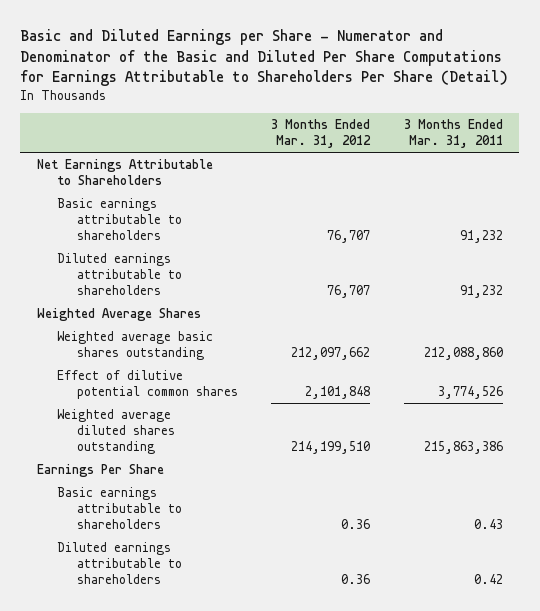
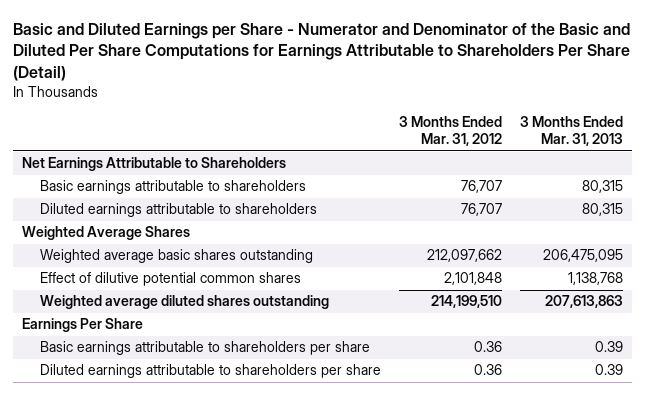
[403,119,503,149] 3 Months Ended Mar. 31, 2011 -> none
none -> [520,116,624,147] 3 Months Ended Mar. 31, 2013
[57,486,183,530] Basic earnings attributable to shareholders -> [39,341,370,356] Basic earnings attributable to shareholders per share
[57,541,183,585] Diluted earnings attributable to shareholders -> [39,364,381,379] Diluted earnings attributable to shareholders per share

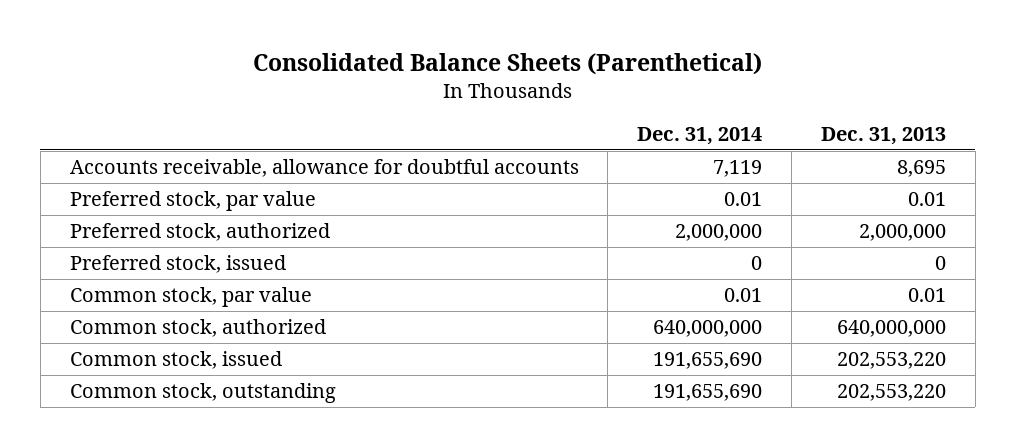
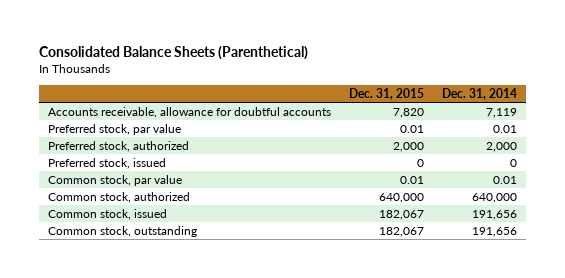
[820,126,946,145] Dec. 31, 2013 -> none
none -> [348,88,424,101] Dec. 31, 2015
[675,224,763,242] 2,000,000 -> [486,141,518,152] 2,000
[653,320,763,338] 640,000,000 -> [472,192,518,203] 640,000
[653,352,763,370] 191,655,690 -> [472,209,518,220] 191,656
[653,384,763,402] 191,655,690 -> [472,226,518,237] 191,656

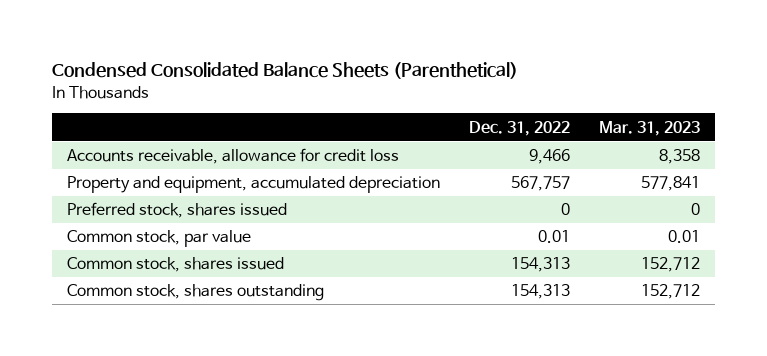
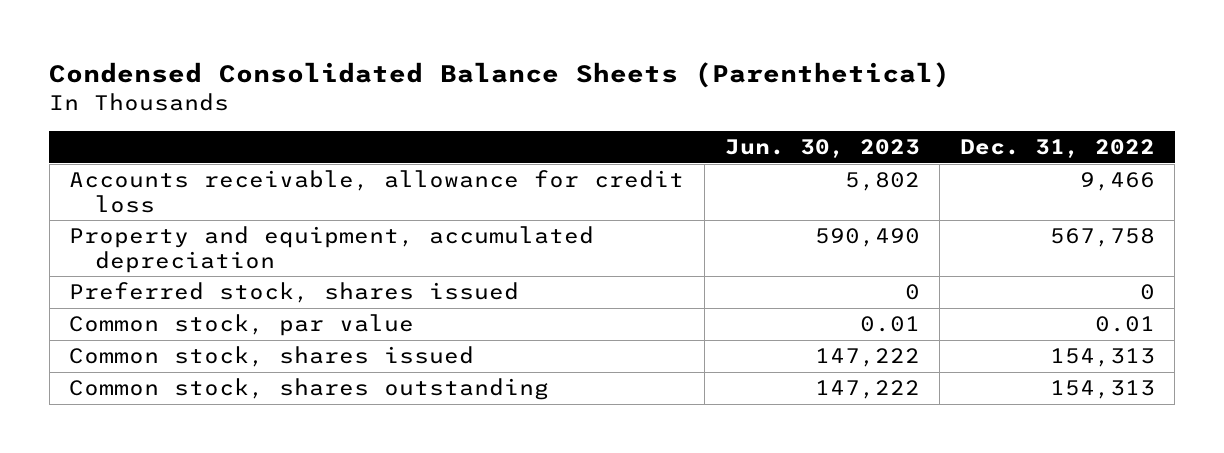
[599,120,701,136] Mar. 31, 2023 -> none
none -> [724,139,920,159] Jun. 30, 2023
[510,176,570,192] 567,757 -> [1049,228,1155,248] 567,758

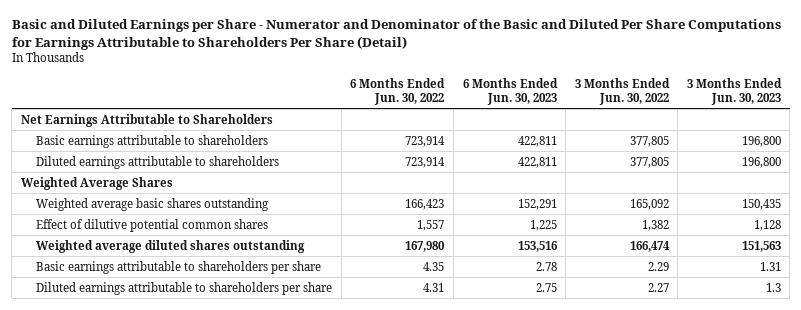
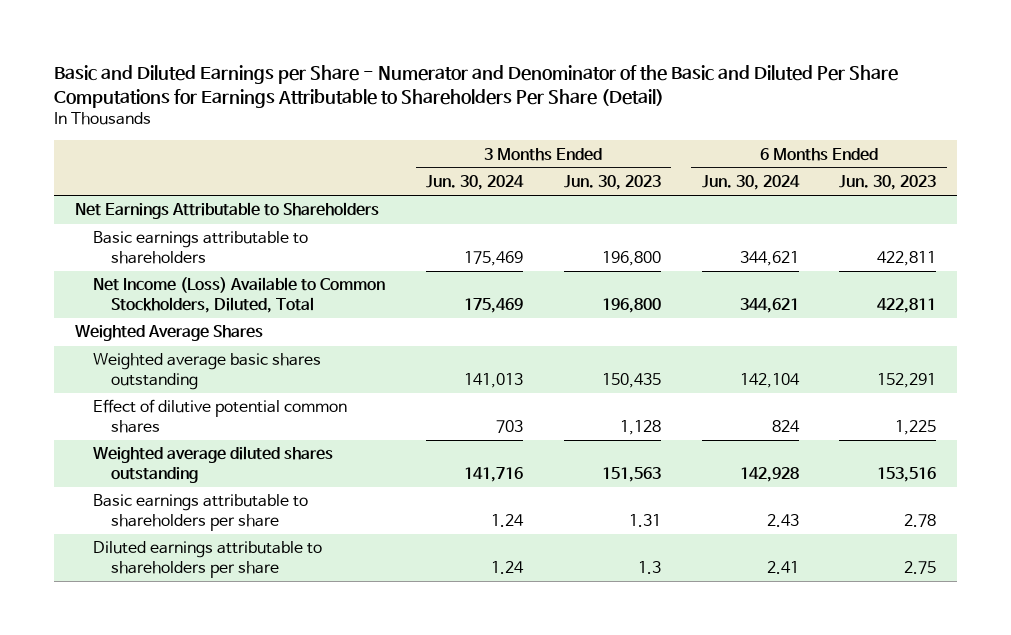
[350,77,446,105] 6 Months Ended Jun. 30, 2022 -> none
[574,77,670,105] 3 Months Ended Jun. 30, 2022 -> none
none -> [425,175,524,191] Jun. 30, 2024
none -> [701,175,800,191] Jun. 30, 2024
[36,155,280,169] Diluted earnings attributable to shareholders -> [93,277,386,314] Net Income (Loss) Available to Common Stockholders, Diluted, Total

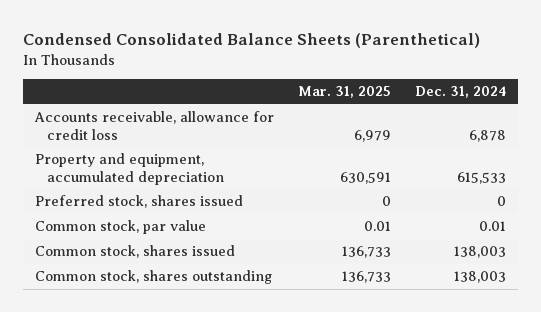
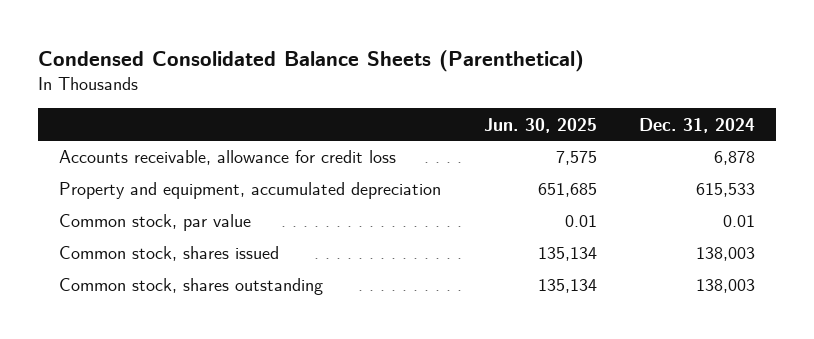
[298,86,392,99] Mar. 31, 2025 -> none
none -> [483,117,597,133] Jun. 30, 2025
[35,195,244,209] Preferred stock, shares issued -> none

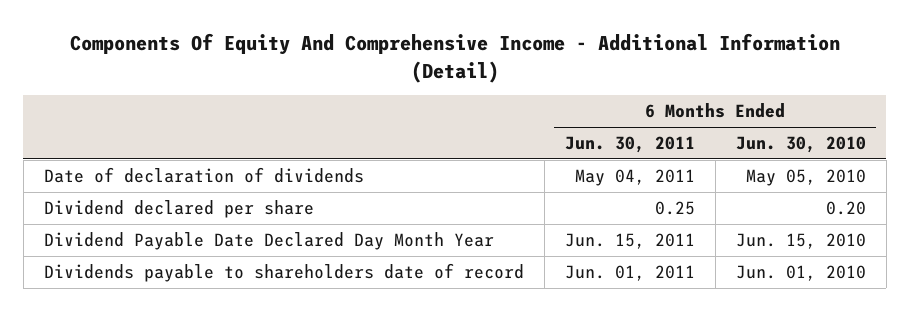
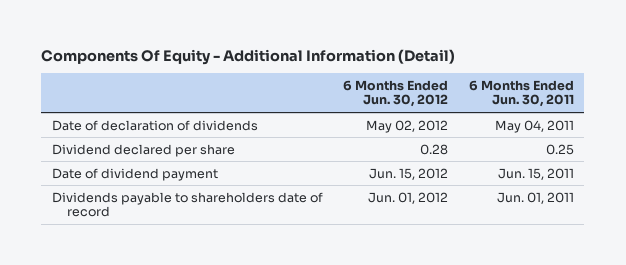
[69,33,840,83] Components Of Equity And Comprehensive Income - Additional Information (Detail) -> [41,48,456,65] Components Of Equity - Additional Information (Detail)
[735,136,866,154] Jun. 30, 2010 -> none
none -> [343,79,449,108] 6 Months Ended Jun. 30, 2012
[43,232,494,251] Dividend Payable Date Declared Day Month Year -> [51,167,218,181] Date of dividend payment

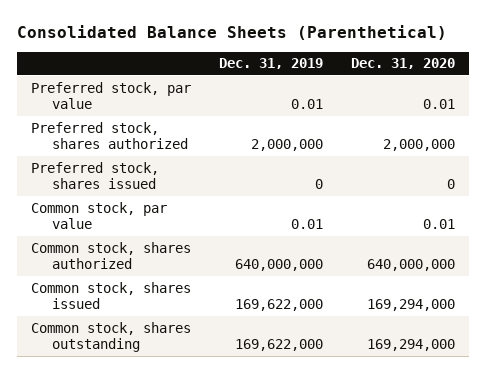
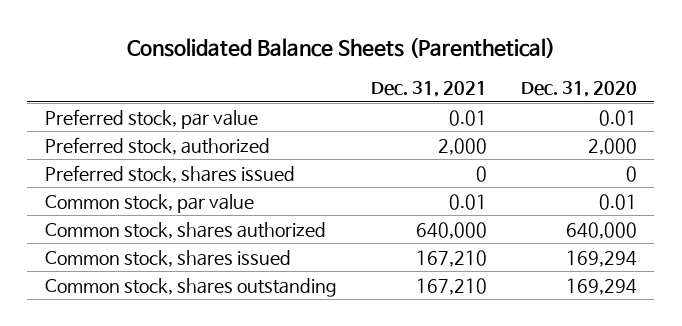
[218,58,323,70] Dec. 31, 2019 -> none
none -> [370,81,487,98] Dec. 31, 2021
[30,121,188,150] Preferred stock, shares authorized -> [44,136,270,155] Preferred stock, authorized
[382,139,455,152] 2,000,000 -> [588,137,638,155] 2,000
[366,259,455,272] 640,000,000 -> [566,221,638,239] 640,000
[366,299,455,312] 169,294,000 -> [566,249,638,267] 169,294
[366,339,455,352] 169,294,000 -> [566,277,638,295] 169,294

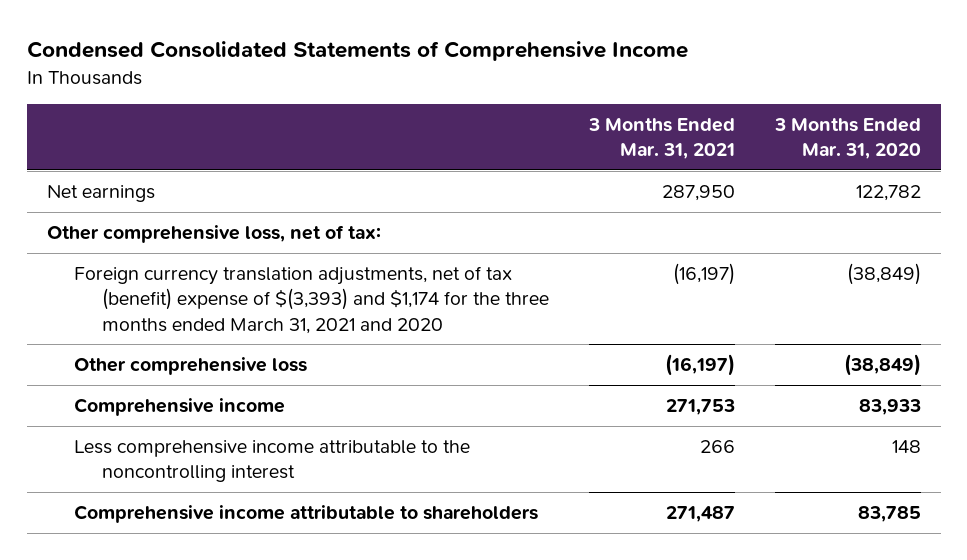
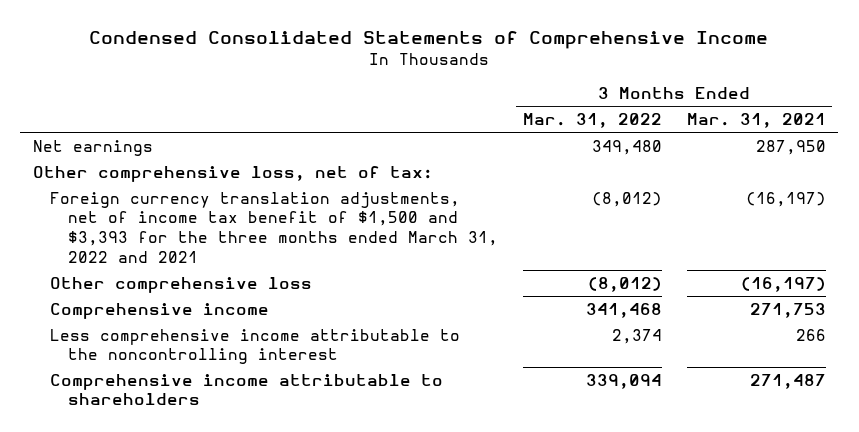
[773,117,921,159] 3 Months Ended Mar. 31, 2020 -> none
none -> [522,112,662,128] Mar. 31, 2022
[74,266,550,334] Foreign currency translation adjustments, net of tax (benefit) expense of $(3,393) and $1,174 for the three months ended March 31, 2021 and 2020 -> [50,191,498,263] Foreign currency translation adjustments, net of income tax benefit of $1,500 and $3,393 for the three months ended March 31, 2022 and 2021

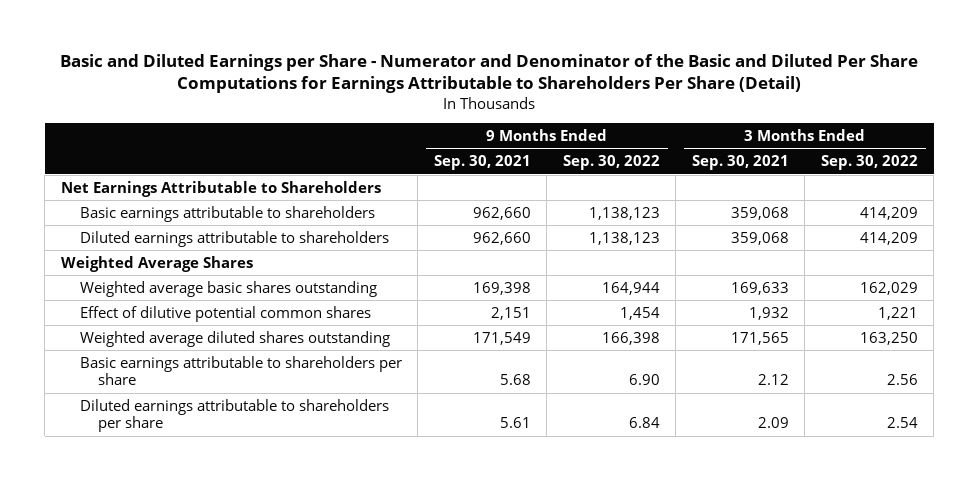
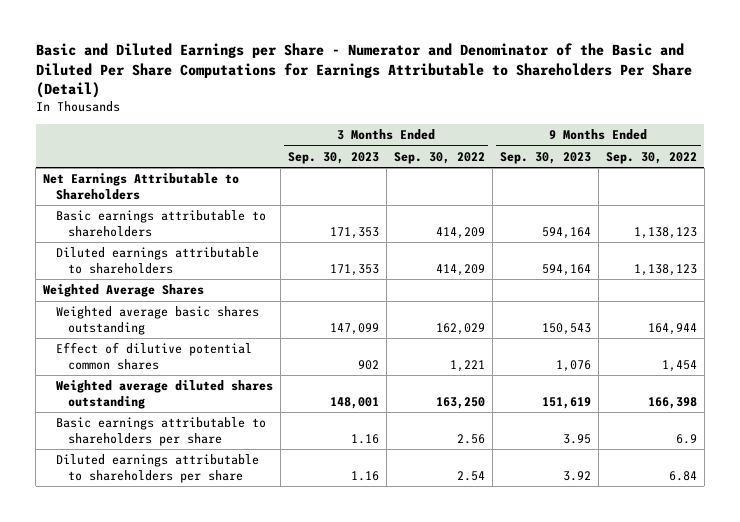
[433,155,531,171] Sep. 30, 2021 -> none
[691,155,789,171] Sep. 30, 2021 -> none
none -> [287,151,379,164] Sep. 30, 2023
none -> [499,151,591,164] Sep. 30, 2023
[628,374,660,386] 6.90 -> [675,433,697,444] 6.9

